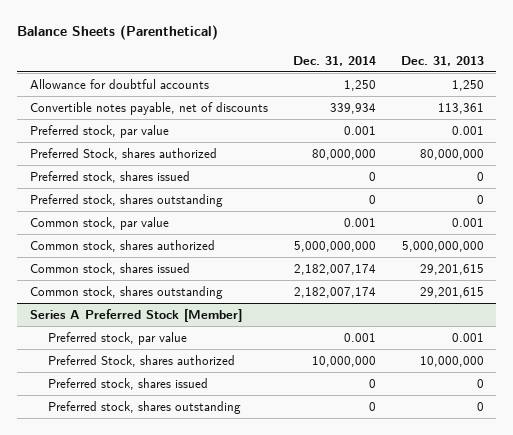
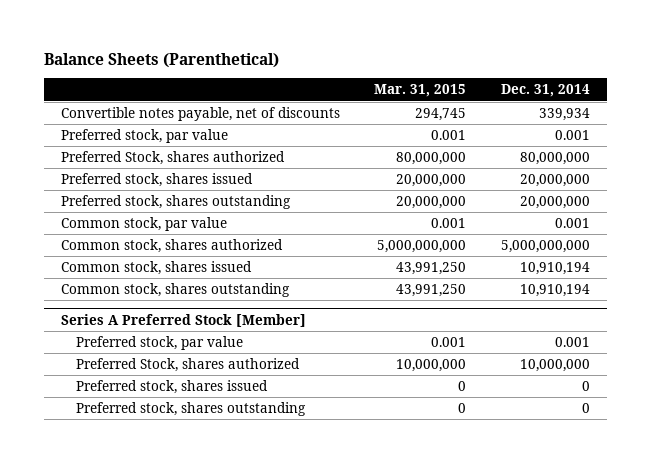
[400,55,484,66] Dec. 31, 2013 -> none
none -> [374,84,467,98] Mar. 31, 2015
[29,78,209,89] Allowance for doubtful accounts -> none
[368,171,376,181] 0 -> [519,174,590,188] 20,000,000
[368,194,376,204] 0 -> [519,196,590,210] 20,000,000
[293,263,376,275] 2,182,007,174 -> [519,262,590,276] 10,910,194
[293,286,376,298] 2,182,007,174 -> [519,284,590,298] 10,910,194

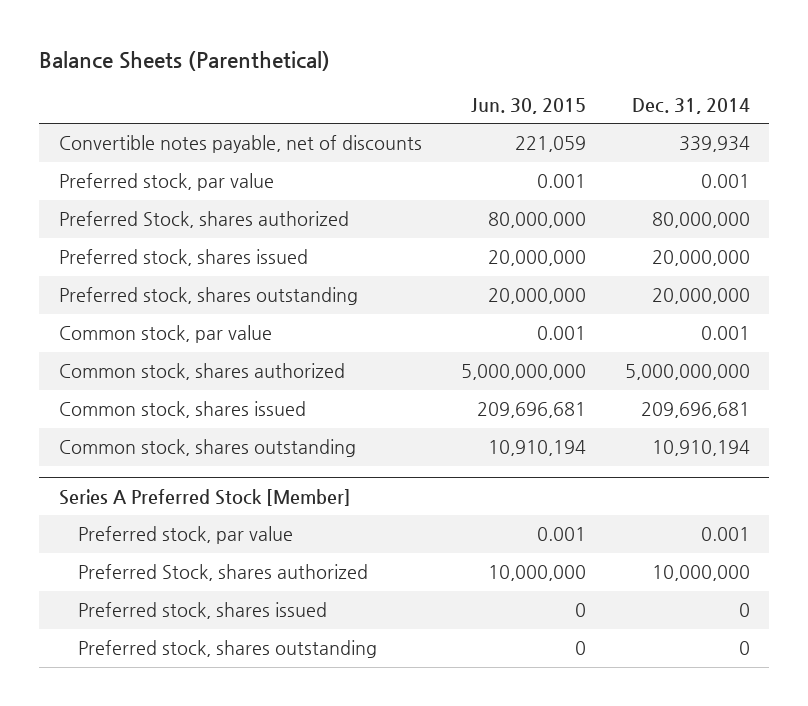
[374,84,467,98] Mar. 31, 2015 -> none
none -> [470,97,586,114] Jun. 30, 2015
[519,262,590,276] 10,910,194 -> [640,402,750,419] 209,696,681

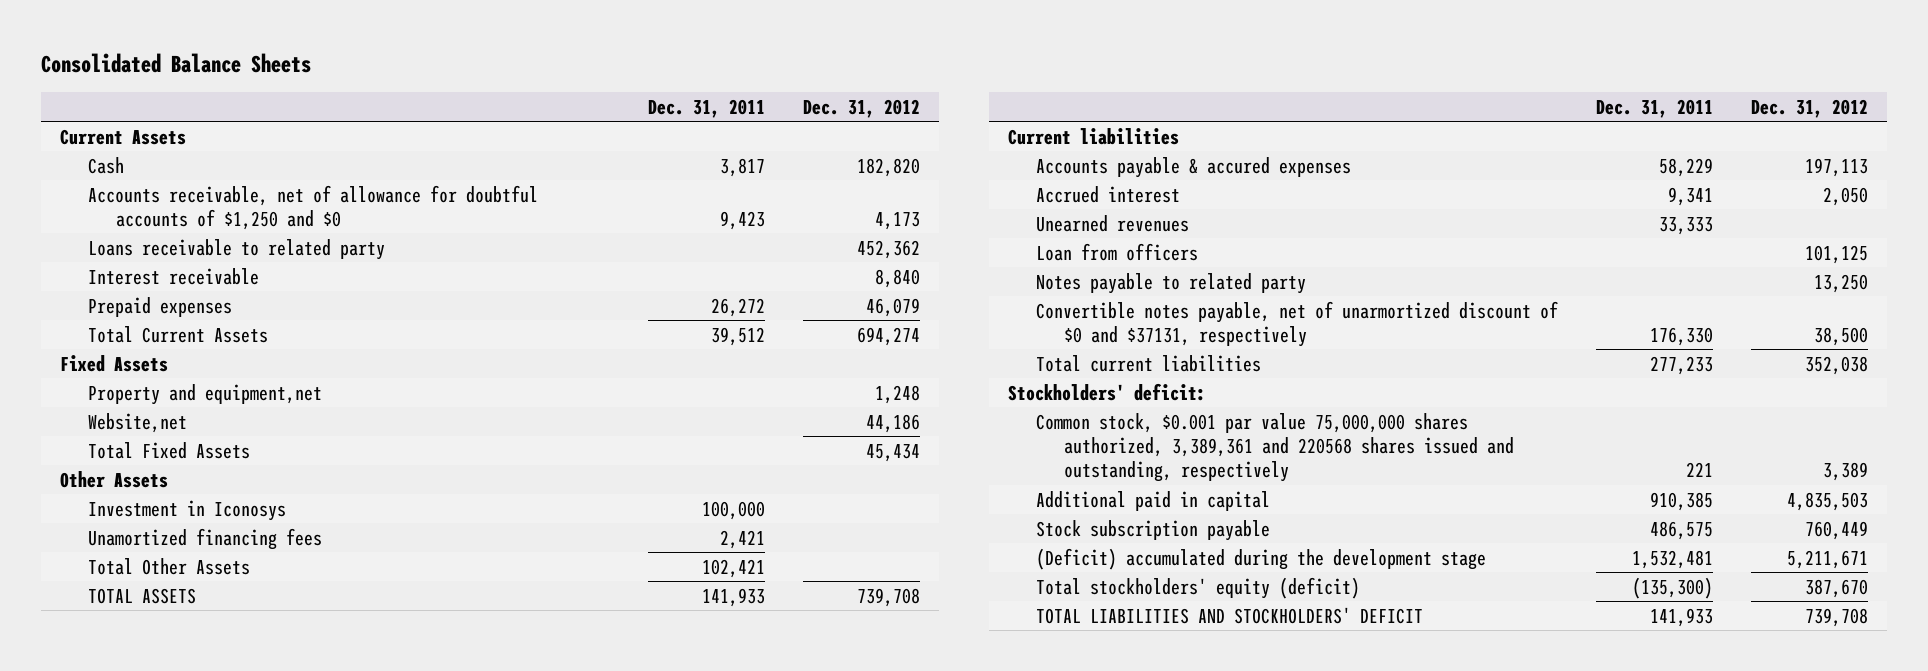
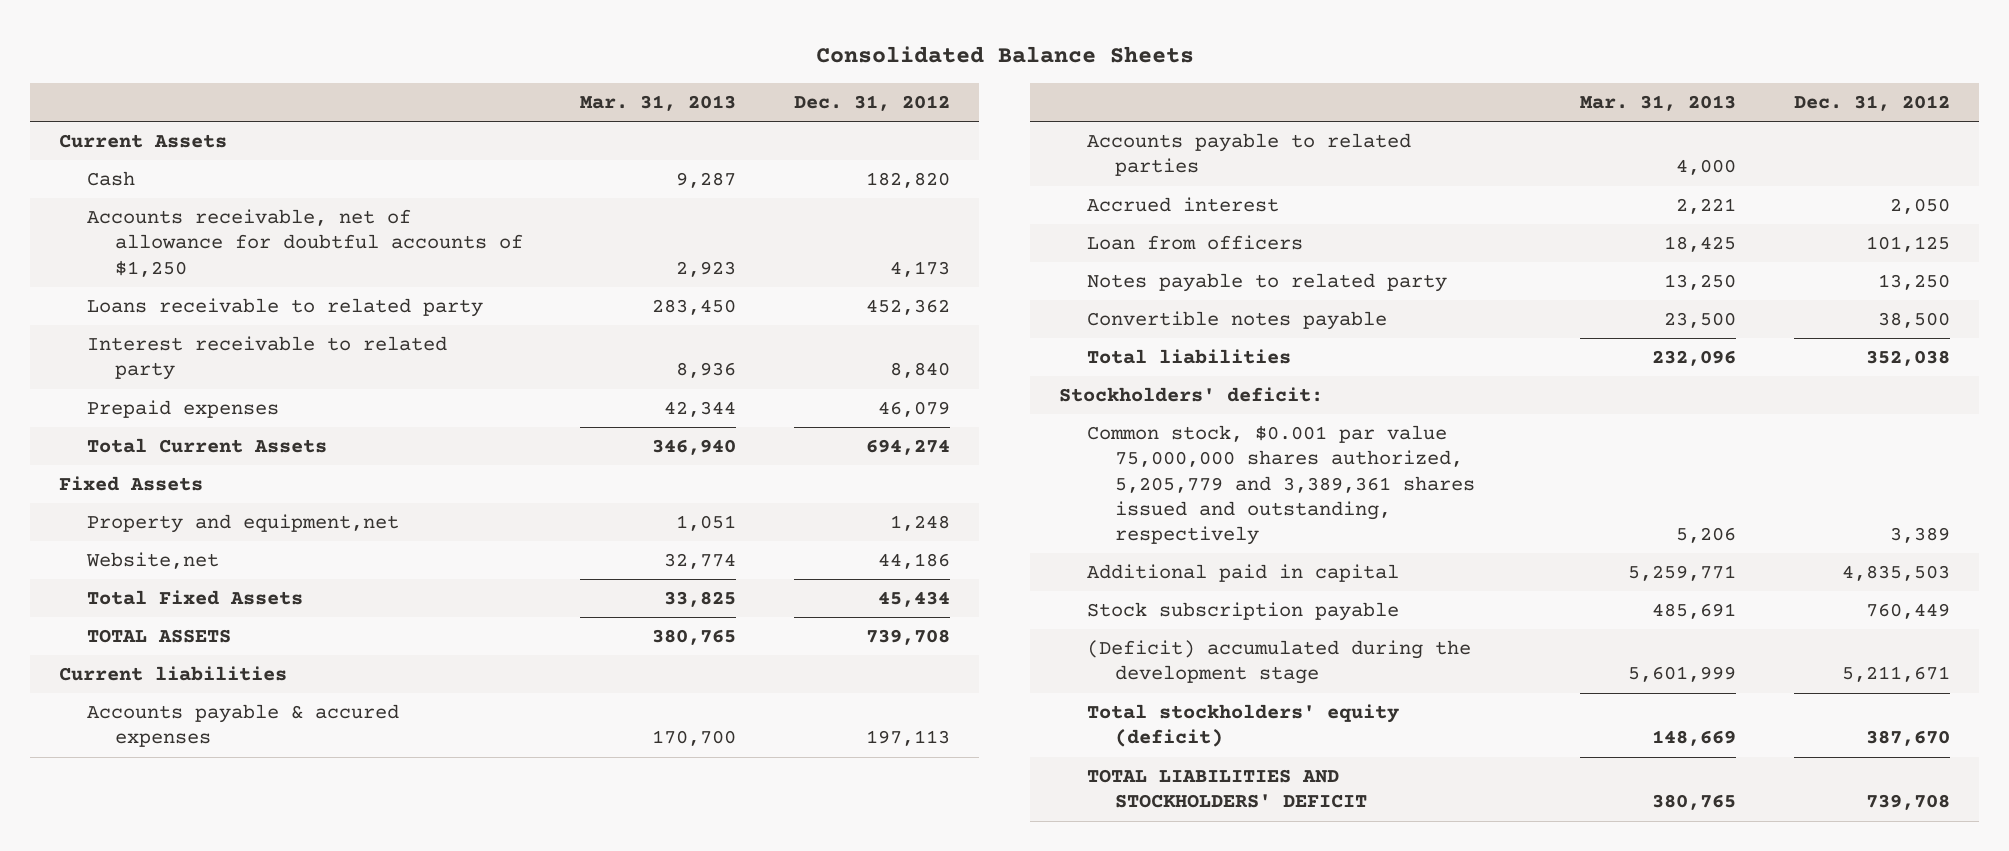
[647,98,765,118] Dec. 31, 2011 -> none
none -> [580,95,737,112] Mar. 31, 2013
[87,184,538,230] Accounts receivable, net of allowance for doubtful accounts of $1,250 and $0 -> [87,209,523,277] Accounts receivable, net of allowance for doubtful accounts of $1,250
[87,267,259,285] Interest receivable -> [87,336,448,381] Interest receivable to related party
[59,470,168,488] Other Assets -> none
[87,499,286,521] Investment in Iconosys -> none
[87,527,322,550] Unamortized financing fees -> none
[87,557,250,575] Total Other Assets -> none
none -> [1087,133,1412,177] Accounts payable to related parties
[1036,214,1190,232] Unearned revenues -> none
[1036,300,1559,347] Convertible notes payable, net of unarmortized discount of $0 and $37131, respectively -> [1087,311,1388,331] Convertible notes payable
[1036,354,1262,372] Total current liabilities -> [1087,349,1292,365] Total liabilities
[1036,412,1515,482] Common stock, $0.001 par value 75,000,000 shares authorized, 3,389,361 and 220568 shares issued and outstanding, respectively -> [1087,425,1475,546] Common stock, $0.001 par value 75,000,000 shares authorized, 5,205,779 and 3,389,361 shares issued and outstanding, respectively

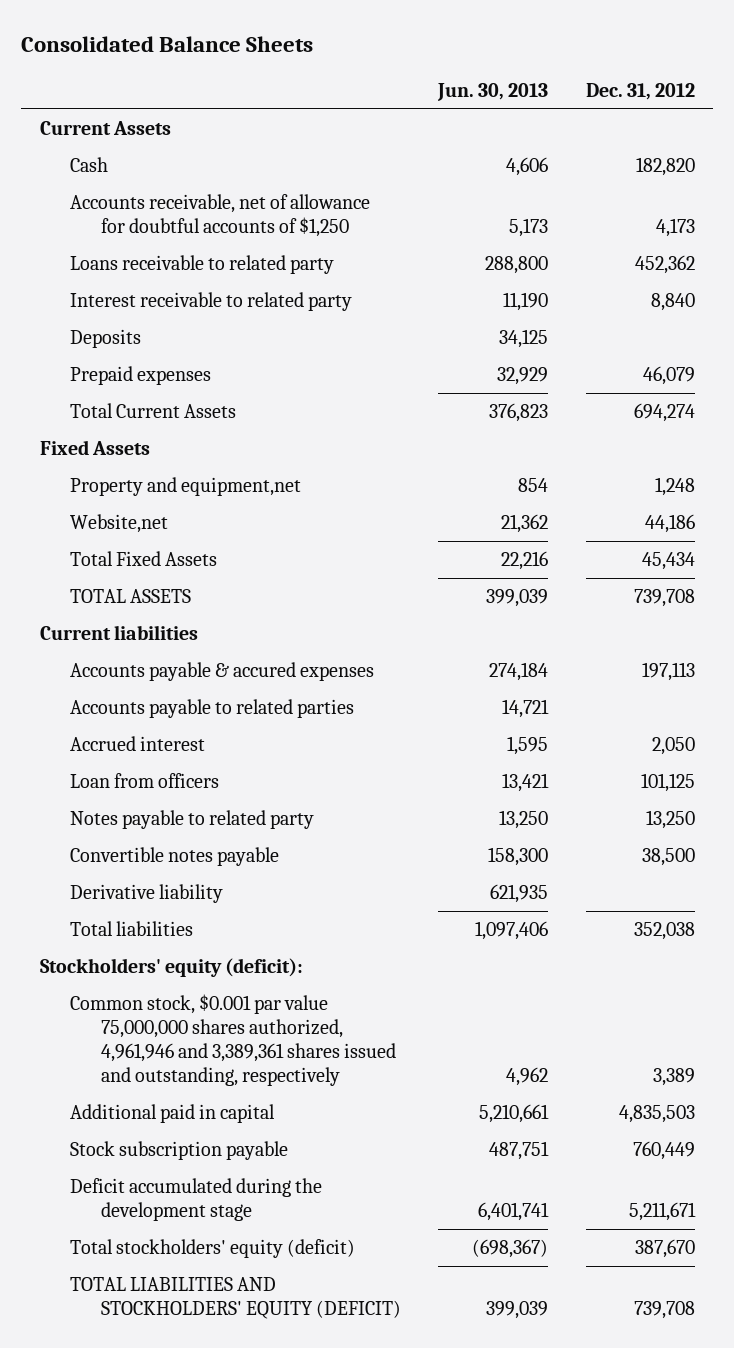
[580,95,737,112] Mar. 31, 2013 -> none
none -> [437,82,549,101] Jun. 30, 2013
none -> [70,329,142,349] Deposits
none -> [70,884,224,904] Derivative liability
[1059,387,1324,403] Stockholders' deficit: -> [39,958,303,978] Stockholders' equity (deficit):
[1087,425,1475,546] Common stock, $0.001 par value 75,000,000 shares authorized, 5,205,779 and 3,389,361 shares issued and outstanding, respectively -> [70,994,396,1086] Common stock, $0.001 par value 75,000,000 shares authorized, 4,961,946 and 3,389,361 shares issued and outstanding, respectively
[1087,640,1472,685] (Deficit) accumulated during the development stage -> [70,1178,323,1222] Deficit accumulated during the development stage
[1087,769,1367,809] TOTAL LIABILITIES AND STOCKHOLDERS' DEFICIT -> [70,1277,401,1320] TOTAL LIABILITIES AND STOCKHOLDERS' EQUITY (DEFICIT)

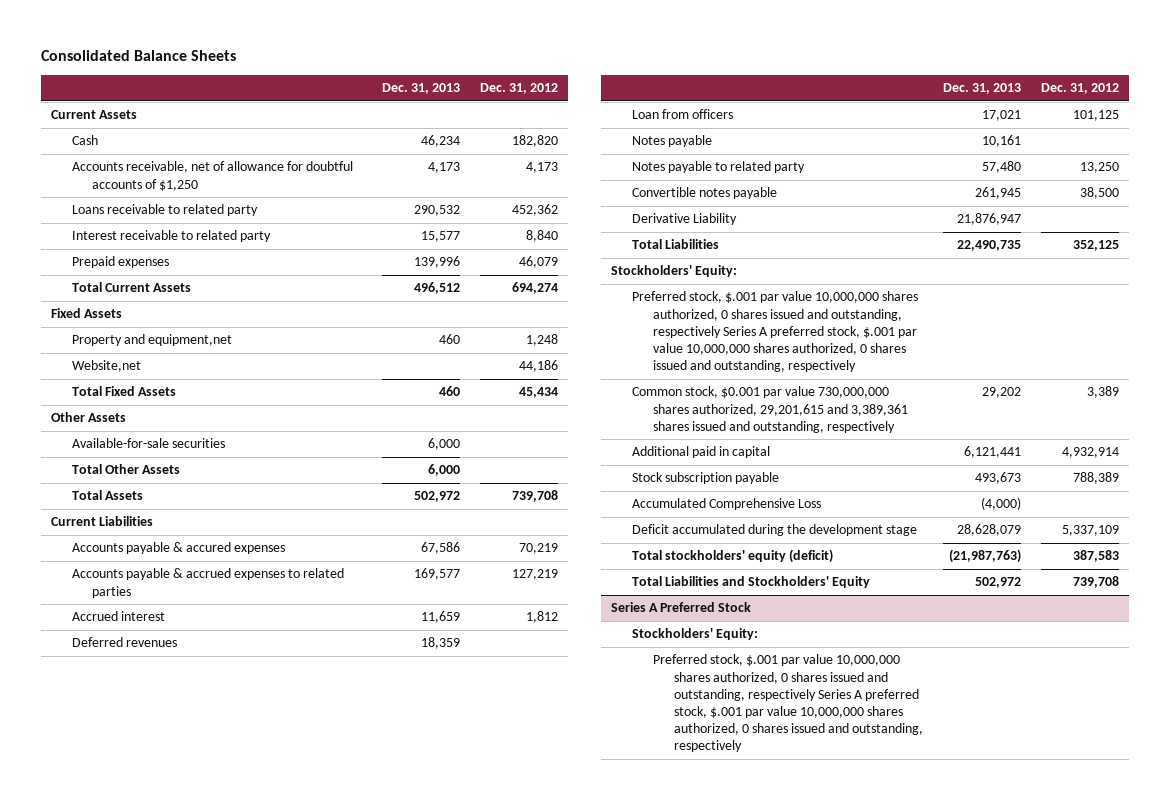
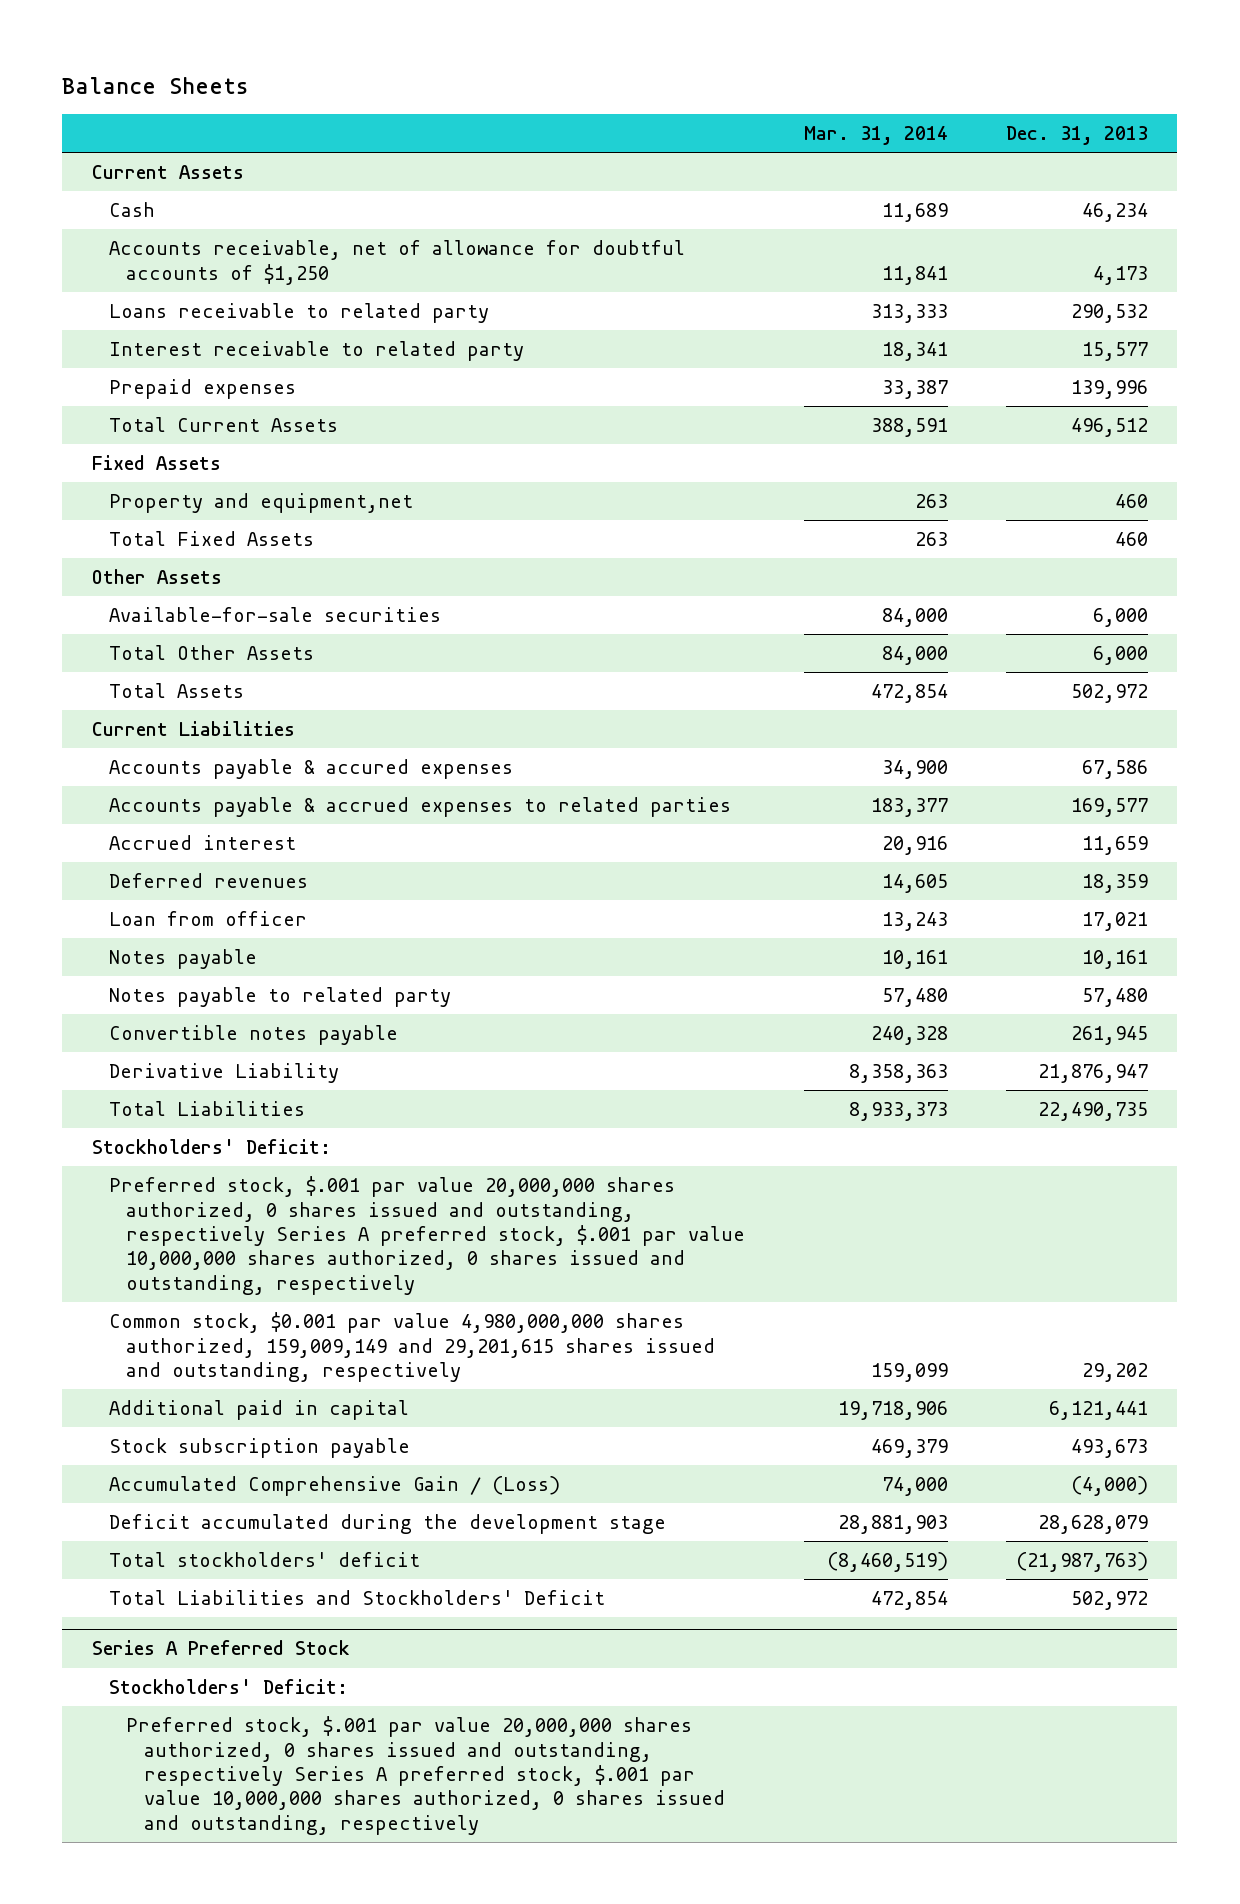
[40,50,236,62] Consolidated Balance Sheets -> [62,76,250,94] Balance Sheets
[479,83,558,95] Dec. 31, 2012 -> none
none -> [803,125,948,145] Mar. 31, 2014
[71,360,141,373] Website,net -> none
[632,109,734,120] Loan from officers -> [108,911,307,927] Loan from officer
[611,265,738,278] Stockholders' Equity: -> [91,1139,331,1155] Stockholders' Deficit:
[632,291,919,373] Preferred stock, $.001 par value 10,000,000 shares authorized, 0 shares issued and outstanding, respectively Series A preferred stock, $.001 par value 10,000,000 shares authorized, 0 shares issued and outstanding, respectively -> [108,1176,746,1295] Preferred stock, $.001 par value 20,000,000 shares authorized, 0 shares issued and outstanding, respectively Series A preferred stock, $.001 par value 10,000,000 shares authorized, 0 shares issued and outstanding, respectively
[632,386,909,433] Common stock, $0.001 par value 730,000,000 shares authorized, 29,201,615 and 3,389,361 shares issued and outstanding, respectively -> [108,1312,716,1382] Common stock, $0.001 par value 4,980,000,000 shares authorized, 159,009,149 and 29,201,615 shares issued and outstanding, respectively
[632,498,822,511] Accumulated Comprehensive Loss -> [108,1476,560,1497] Accumulated Comprehensive Gain / (Loss)
[632,549,834,564] Total stockholders' equity (deficit) -> [108,1552,420,1568] Total stockholders' deficit
[632,576,871,589] Total Liabilities and Stockholders' Equity -> [108,1590,605,1606] Total Liabilities and Stockholders' Deficit
[632,628,759,641] Stockholders' Equity: -> [108,1679,348,1695] Stockholders' Deficit:
[653,654,924,753] Preferred stock, $.001 par value 10,000,000 shares authorized, 0 shares issued and outstanding, respectively Series A preferred stock, $.001 par value 10,000,000 shares authorized, 0 shares issued and outstanding, respectively -> [126,1716,725,1835] Preferred stock, $.001 par value 20,000,000 shares authorized, 0 shares issued and outstanding, respectively Series A preferred stock, $.001 par value 10,000,000 shares authorized, 0 shares issued and outstanding, respectively

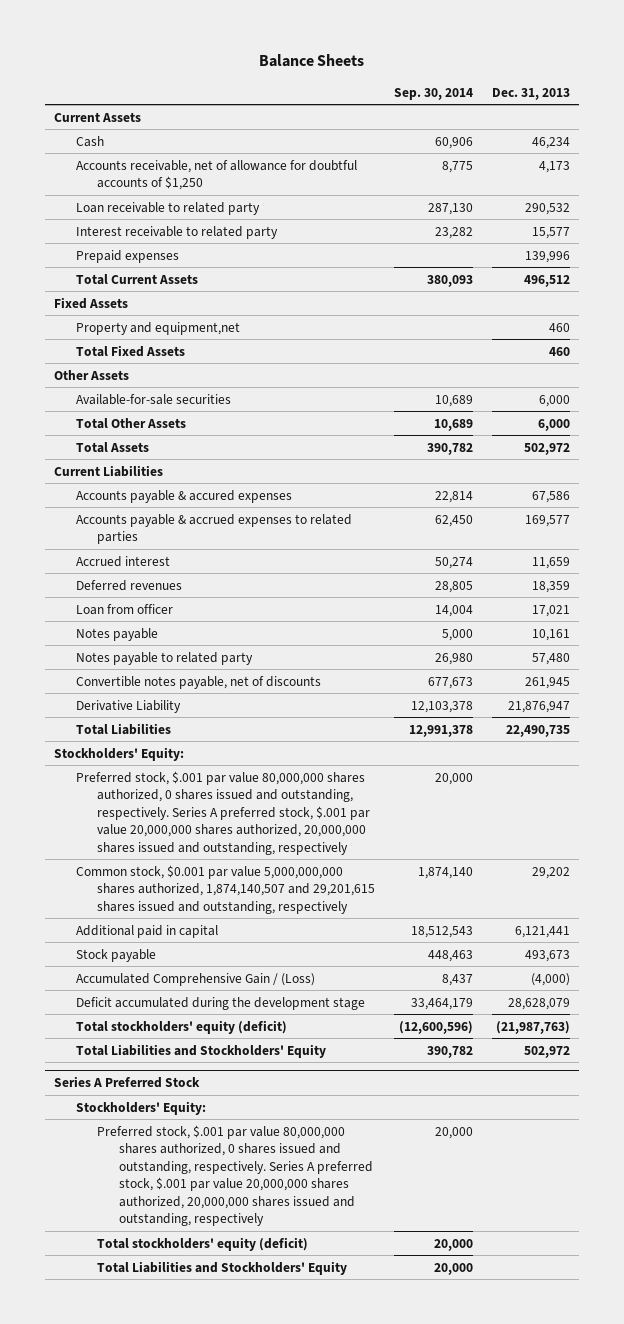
[803,125,948,145] Mar. 31, 2014 -> none
none -> [393,87,473,100] Sep. 30, 2014
[108,303,489,324] Loans receivable to related party -> [75,201,260,215] Loan receivable to related party
[108,1025,398,1046] Convertible notes payable -> [75,675,321,689] Convertible notes payable, net of discounts
[91,1139,331,1155] Stockholders' Deficit: -> [54,746,185,761] Stockholders' Equity:
[108,1176,746,1295] Preferred stock, $.001 par value 20,000,000 shares authorized, 0 shares issued and outstanding, respectively Series A preferred stock, $.001 par value 10,000,000 shares authorized, 0 shares issued and outstanding, respectively -> [75,770,371,855] Preferred stock, $.001 par value 80,000,000 shares authorized, 0 shares issued and outstanding, respectively. Series A preferred stock, $.001 par value 20,000,000 shares authorized, 20,000,000 shares issued and outstanding, respectively
[108,1312,716,1382] Common stock, $0.001 par value 4,980,000,000 shares authorized, 159,009,149 and 29,201,615 shares issued and outstanding, respectively -> [75,864,376,914] Common stock, $0.001 par value 5,000,000,000 shares authorized, 1,874,140,507 and 29,201,615 shares issued and outstanding, respectively
[108,1438,410,1459] Stock subscription payable -> [75,948,156,962] Stock payable
[108,1552,420,1568] Total stockholders' deficit -> [75,1019,287,1034] Total stockholders' equity (deficit)
[108,1590,605,1606] Total Liabilities and Stockholders' Deficit -> [75,1043,326,1058] Total Liabilities and Stockholders' Equity
[108,1679,348,1695] Stockholders' Deficit: -> [75,1100,206,1115] Stockholders' Equity:
[126,1716,725,1835] Preferred stock, $.001 par value 20,000,000 shares authorized, 0 shares issued and outstanding, respectively Series A preferred stock, $.001 par value 10,000,000 shares authorized, 0 shares issued and outstanding, respectively -> [97,1124,373,1227] Preferred stock, $.001 par value 80,000,000 shares authorized, 0 shares issued and outstanding, respectively. Series A preferred stock, $.001 par value 20,000,000 shares authorized, 20,000,000 shares issued and outstanding, respectively
none -> [97,1236,309,1251] Total stockholders' equity (deficit)
none -> [97,1260,348,1275] Total Liabilities and Stockholders' Equity

